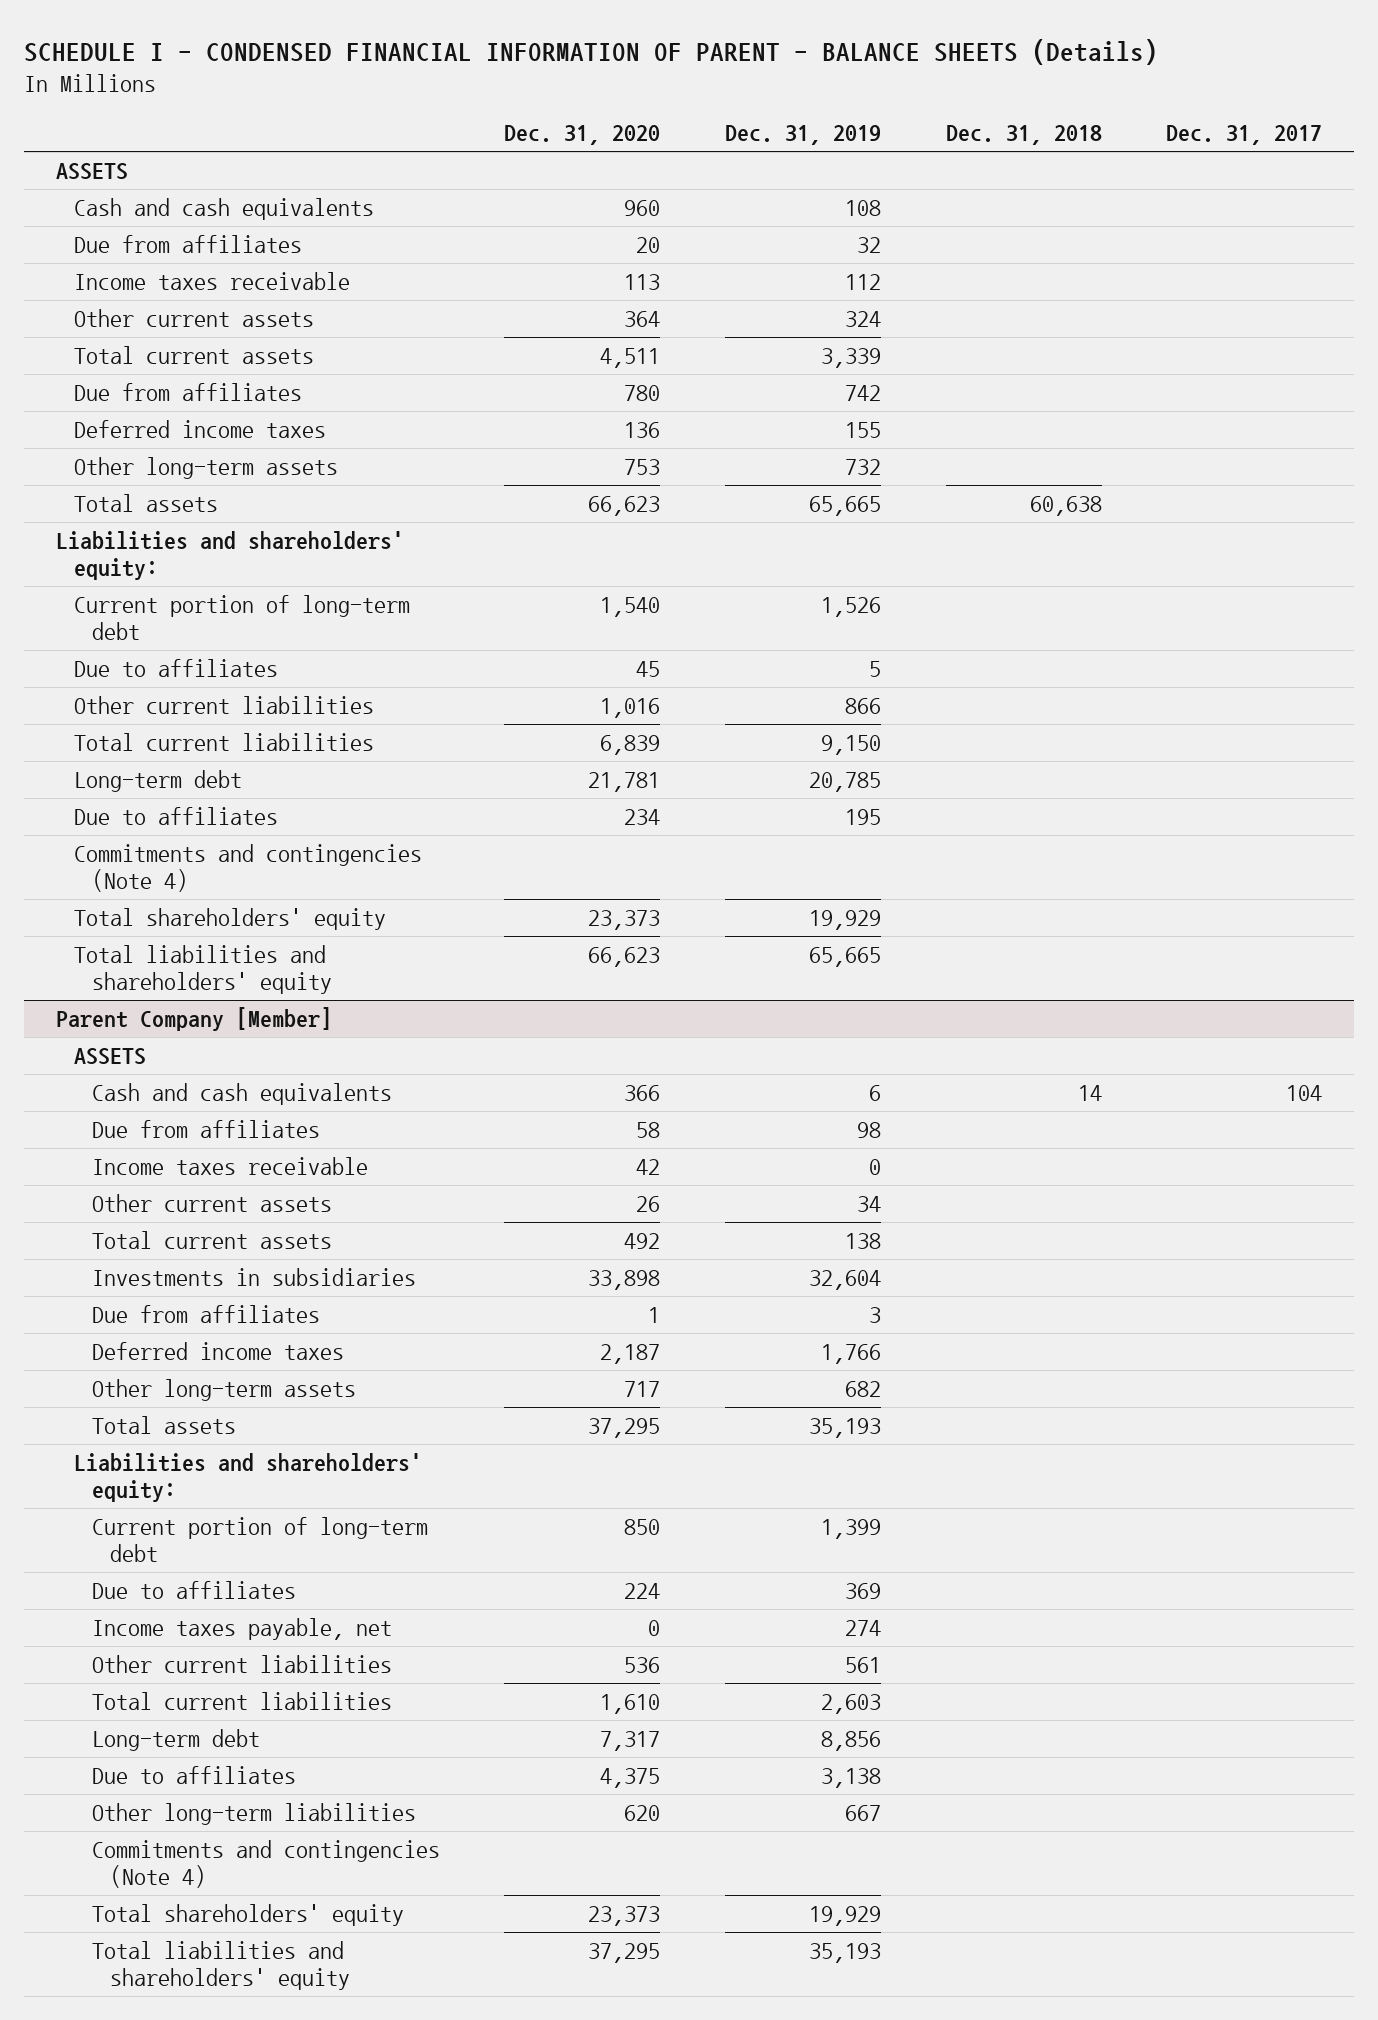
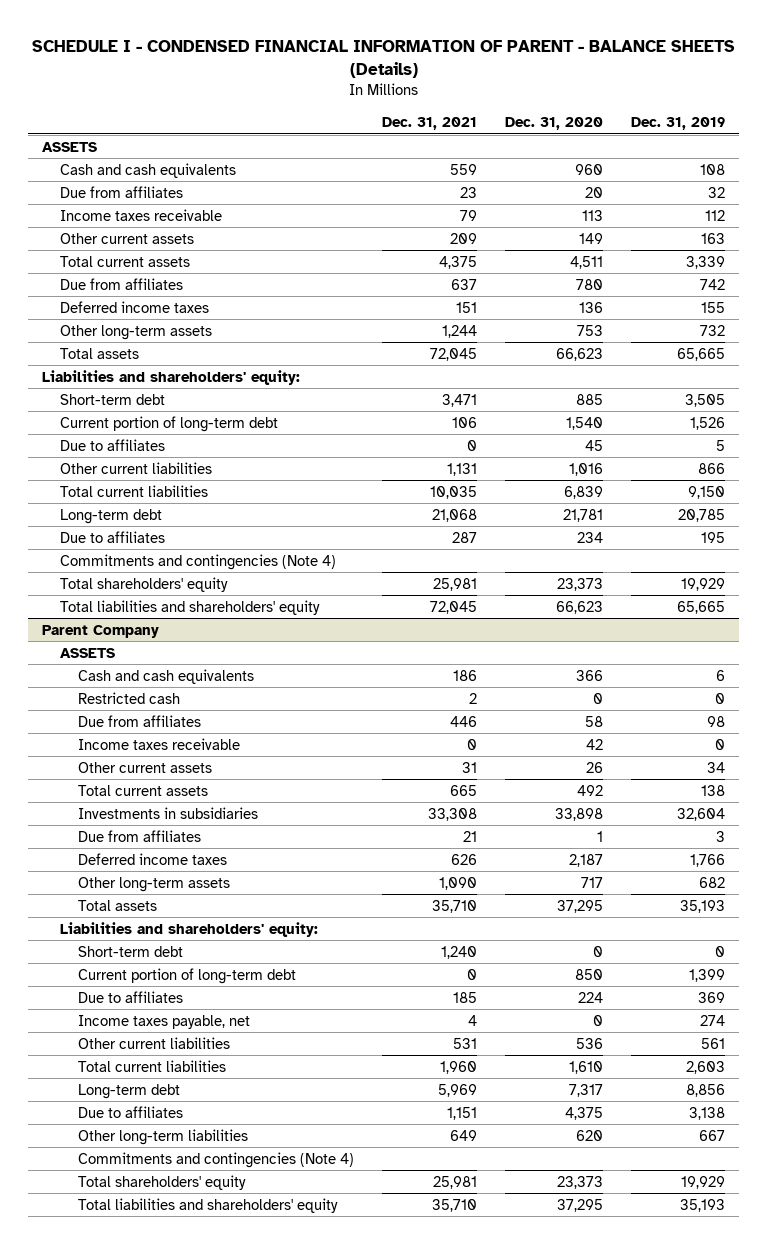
[945,125,1102,146] Dec. 31, 2018 -> none
[1166,125,1323,146] Dec. 31, 2017 -> none
none -> [382,116,478,130] Dec. 31, 2021
[624,310,661,327] 364 -> [578,232,603,244] 149
[844,310,881,327] 324 -> [700,232,725,244] 163
none -> [60,393,166,405] Short-term debt
[55,1006,332,1031] Parent Company [Member] -> [42,624,160,638] Parent Company
none -> [78,691,181,704] Restricted cash
none -> [78,945,184,957] Short-term debt

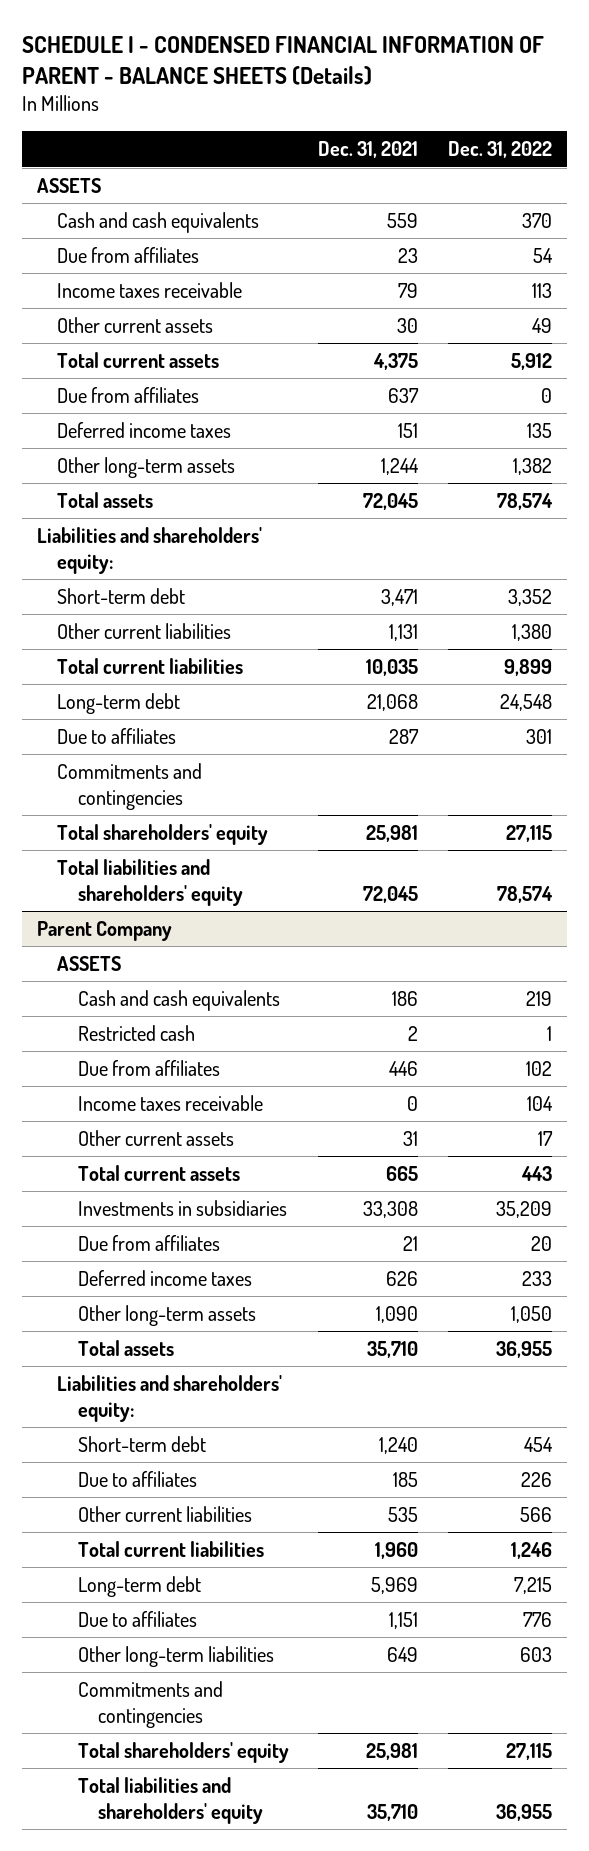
[504,116,603,130] Dec. 31, 2020 -> none
[630,116,725,130] Dec. 31, 2019 -> none
none -> [448,141,553,159] Dec. 31, 2022
[450,232,478,244] 209 -> [397,317,419,333] 30
[60,415,279,432] Current portion of long-term debt -> none
[60,438,166,451] Due to affiliates -> none
[60,553,337,570] Commitments and contingencies (Note 4) -> [57,762,203,810] Commitments and contingencies
[78,967,297,984] Current portion of long-term debt -> none
[78,1014,251,1029] Income taxes payable, net -> none
[453,1037,478,1049] 531 -> [388,1506,419,1522] 535
[78,1151,355,1168] Commitments and contingencies (Note 4) -> [77,1680,223,1728] Commitments and contingencies

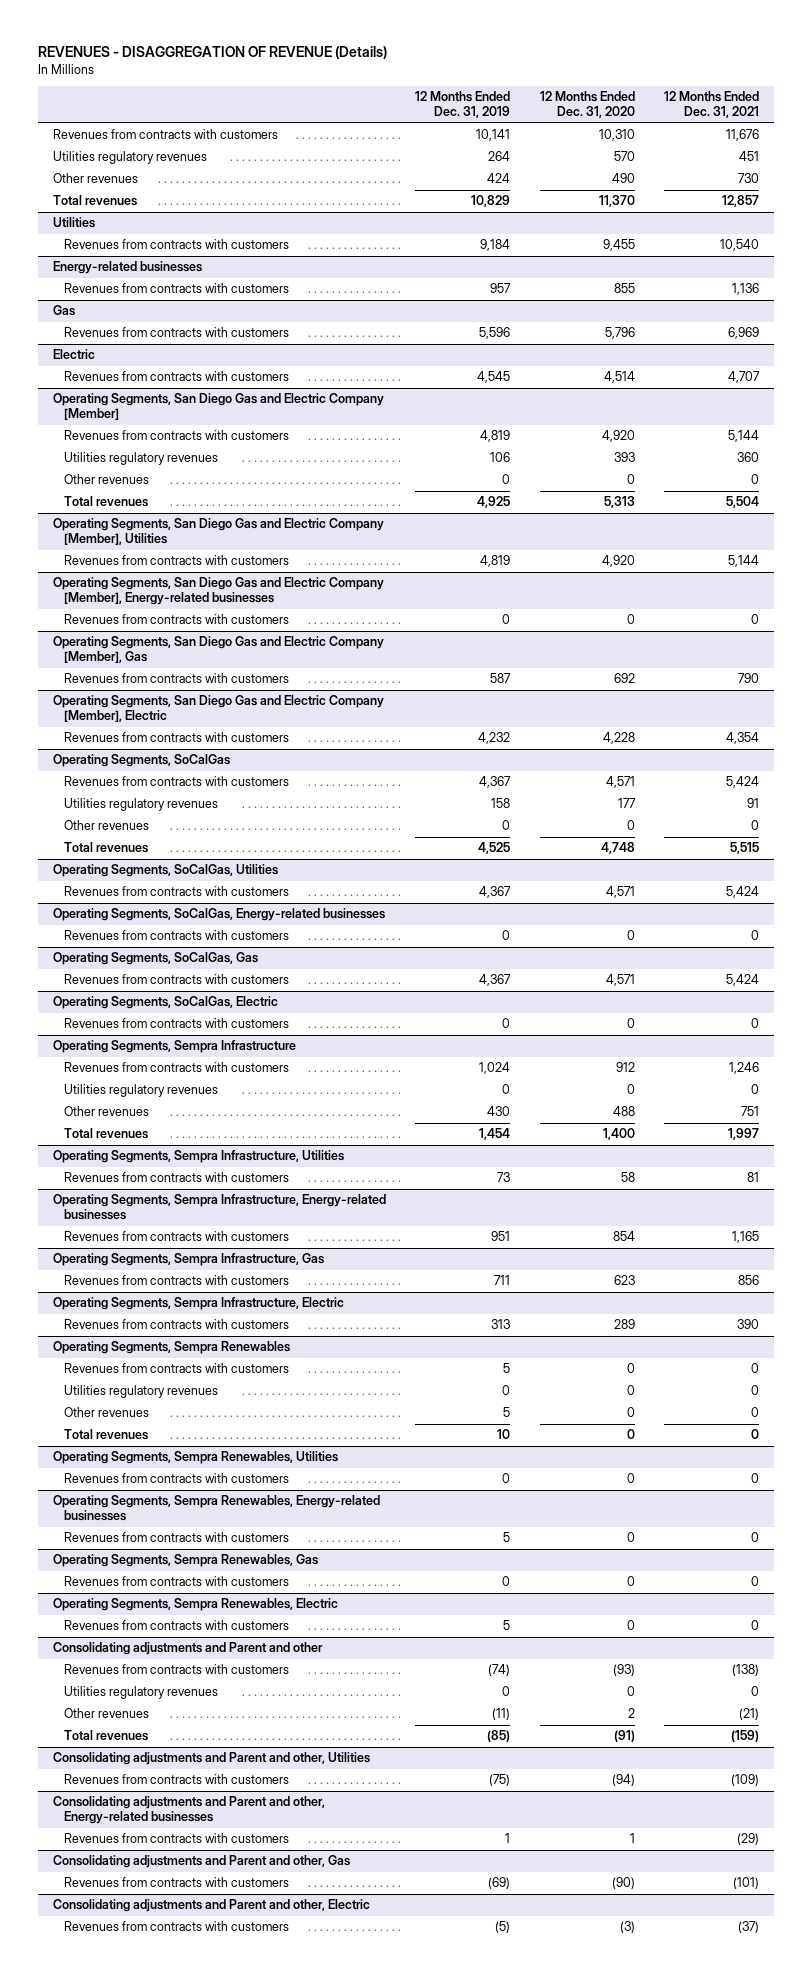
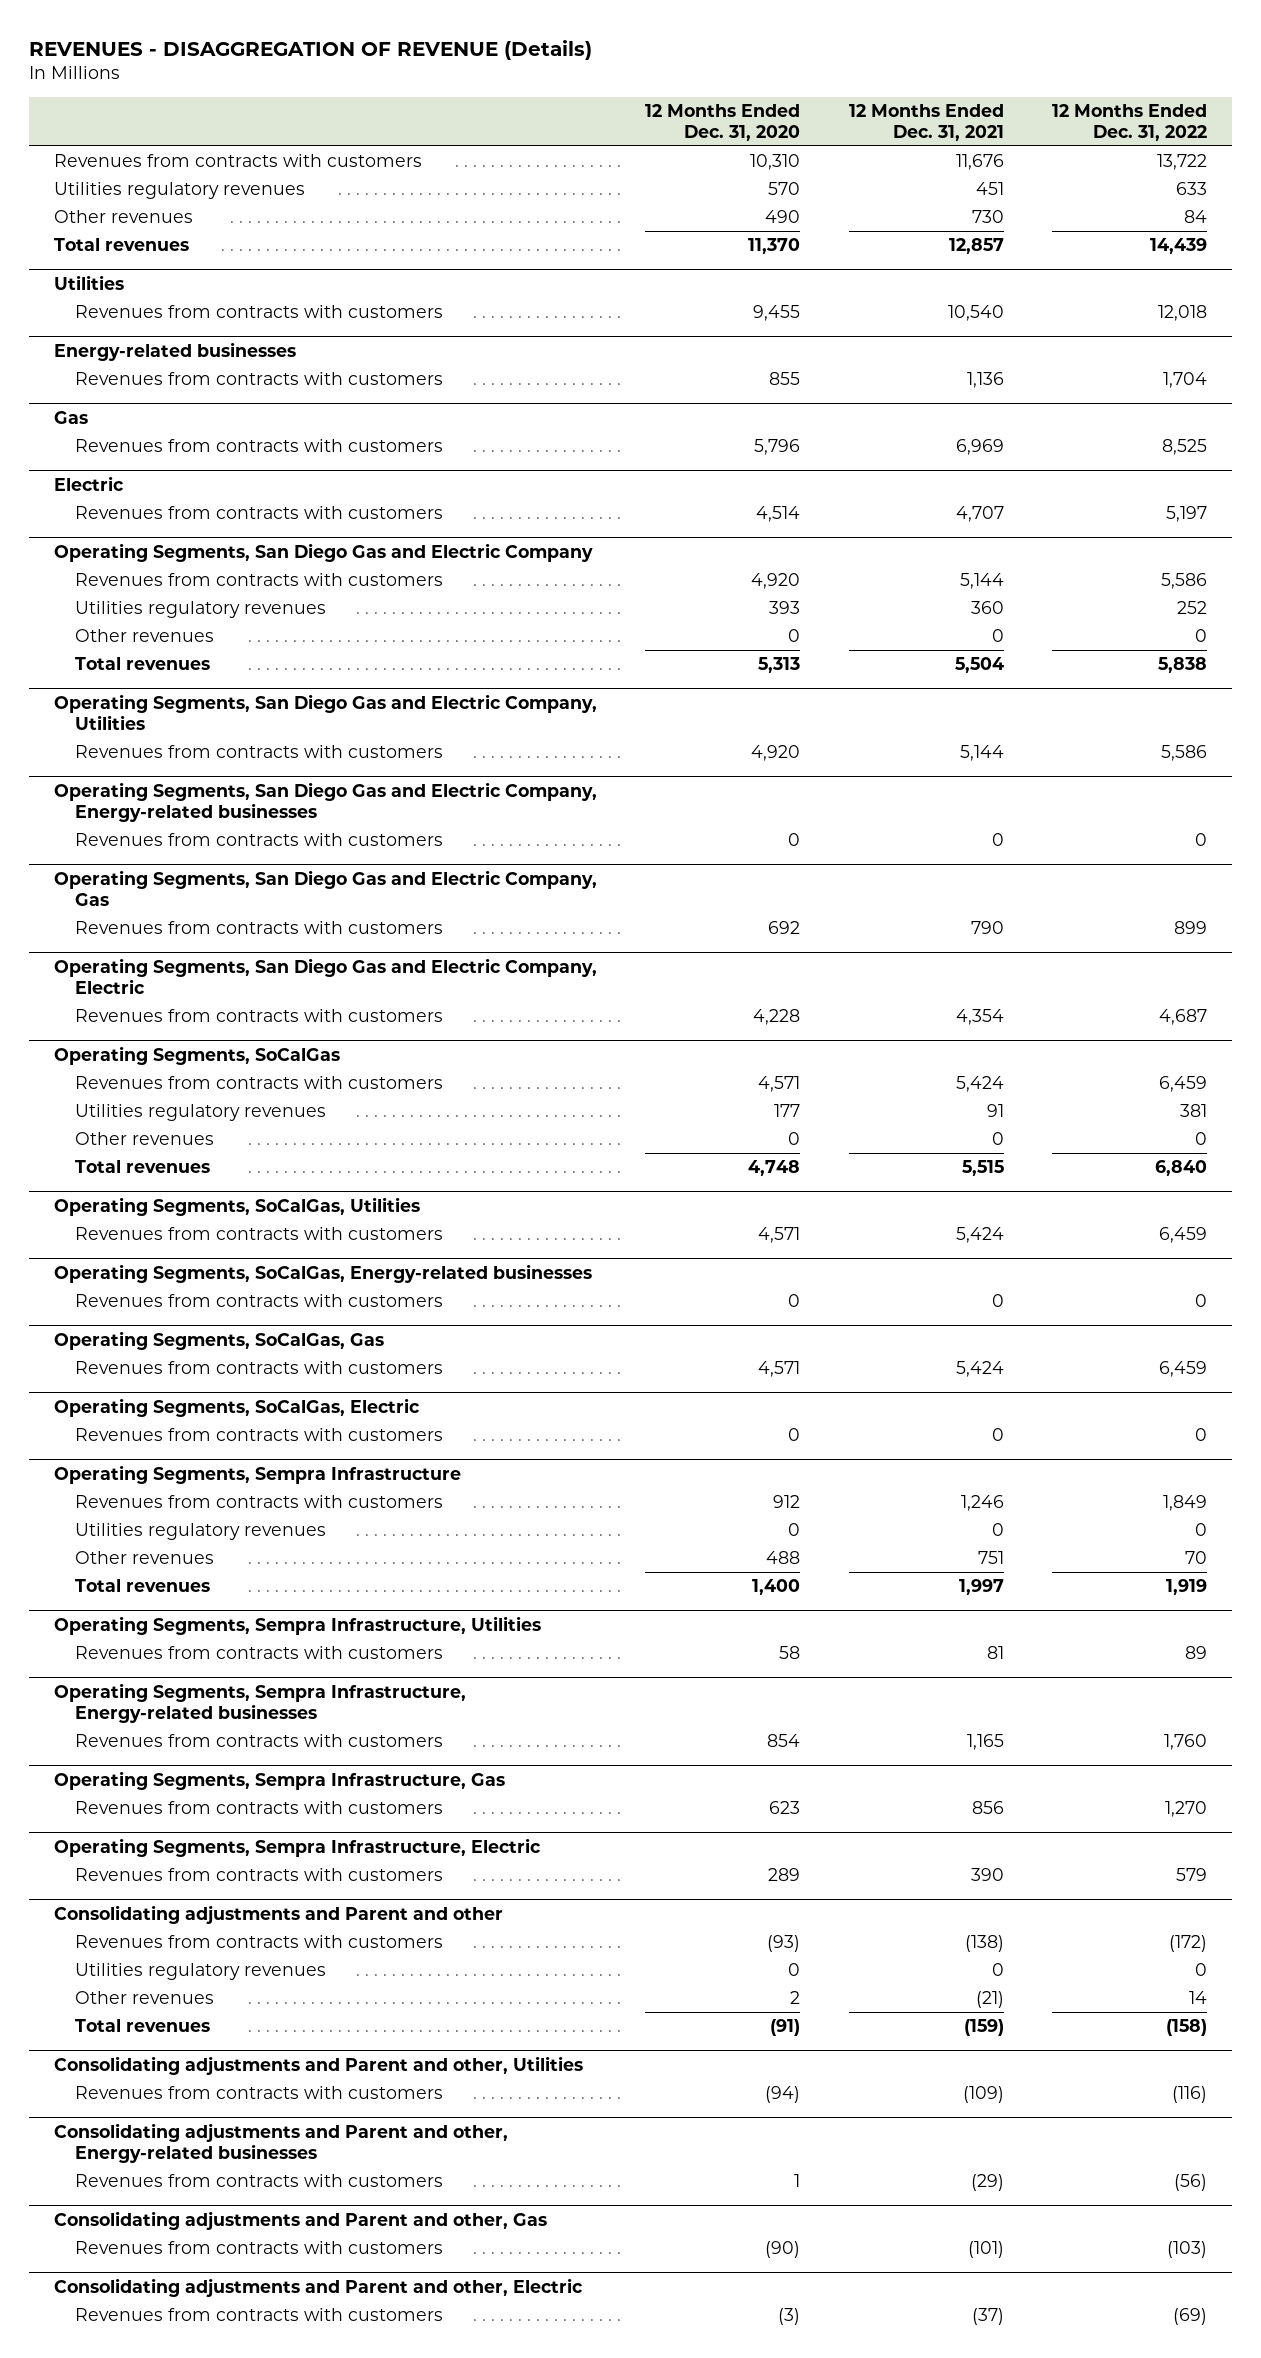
[415,91,511,119] 12 Months Ended Dec. 31, 2019 -> none
none -> [1052,103,1208,141] 12 Months Ended Dec. 31, 2022
[52,393,384,421] Operating Segments, San Diego Gas and Electric Company [Member] -> [53,542,593,562] Operating Segments, San Diego Gas and Electric Company
[52,518,384,546] Operating Segments, San Diego Gas and Electric Company [Member], Utilities -> [53,693,597,730] Operating Segments, San Diego Gas and Electric Company, Utilities
[52,577,384,606] Operating Segments, San Diego Gas and Electric Company [Member], Energy-related businesses -> [53,781,597,822] Operating Segments, San Diego Gas and Electric Company, Energy-related businesses
[52,636,384,664] Operating Segments, San Diego Gas and Electric Company [Member], Gas -> [53,869,597,906] Operating Segments, San Diego Gas and Electric Company, Gas
[52,695,384,723] Operating Segments, San Diego Gas and Electric Company [Member], Electric -> [53,957,597,994] Operating Segments, San Diego Gas and Electric Company, Electric
[52,1341,290,1355] Operating Segments, Sempra Renewables -> none
[64,1363,290,1374] Revenues from contracts with customers -> none
[64,1385,219,1399] Utilities regulatory revenues -> none
[64,1407,150,1418] Other revenues -> none
[64,1429,149,1441] Total revenues -> none
[52,1451,338,1465] Operating Segments, Sempra Renewables, Utilities -> none
[64,1473,290,1484] Revenues from contracts with customers -> none
[52,1495,380,1522] Operating Segments, Sempra Renewables, Energy-related businesses -> none
[64,1532,290,1543] Revenues from contracts with customers -> none
[52,1554,318,1568] Operating Segments, Sempra Renewables, Gas -> none
[64,1576,290,1587] Revenues from contracts with customers -> none
[52,1598,338,1612] Operating Segments, Sempra Renewables, Electric -> none
[64,1620,290,1631] Revenues from contracts with customers -> none

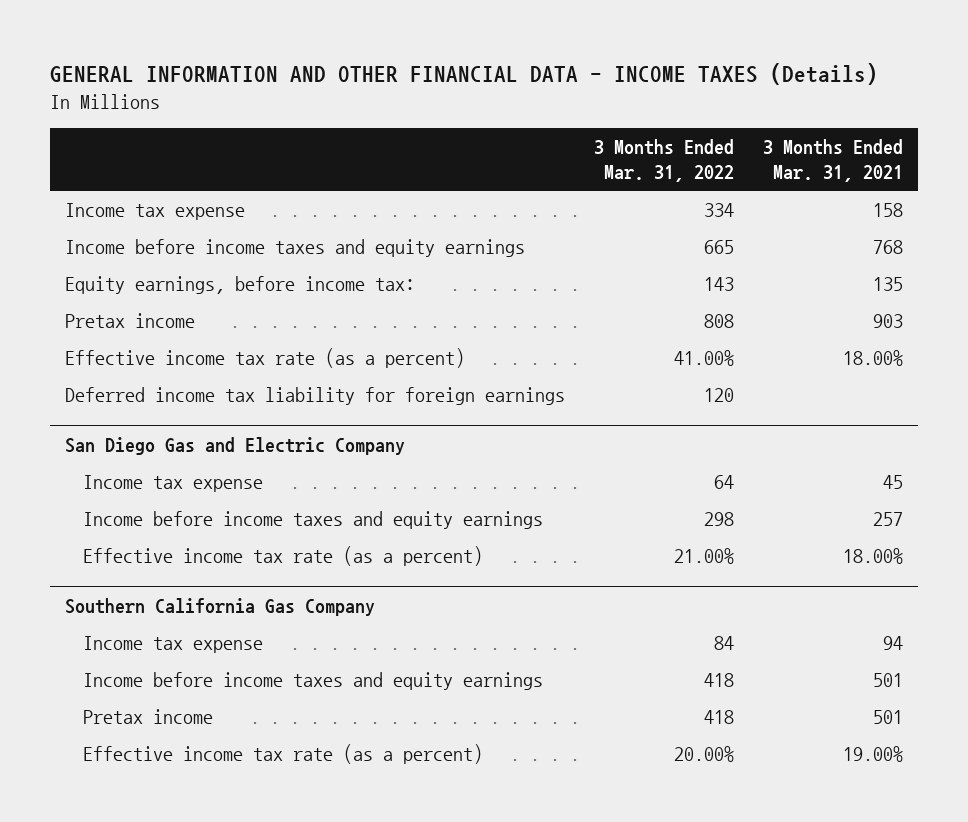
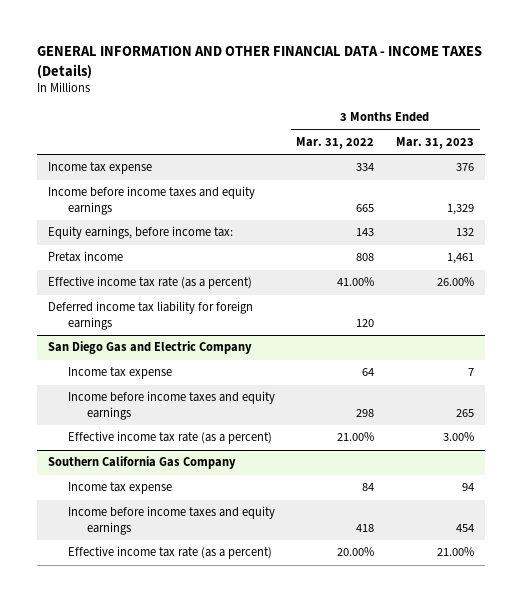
[763,138,904,183] 3 Months Ended Mar. 31, 2021 -> none
none -> [396,136,475,149] Mar. 31, 2023
[83,708,214,724] Pretax income -> none

